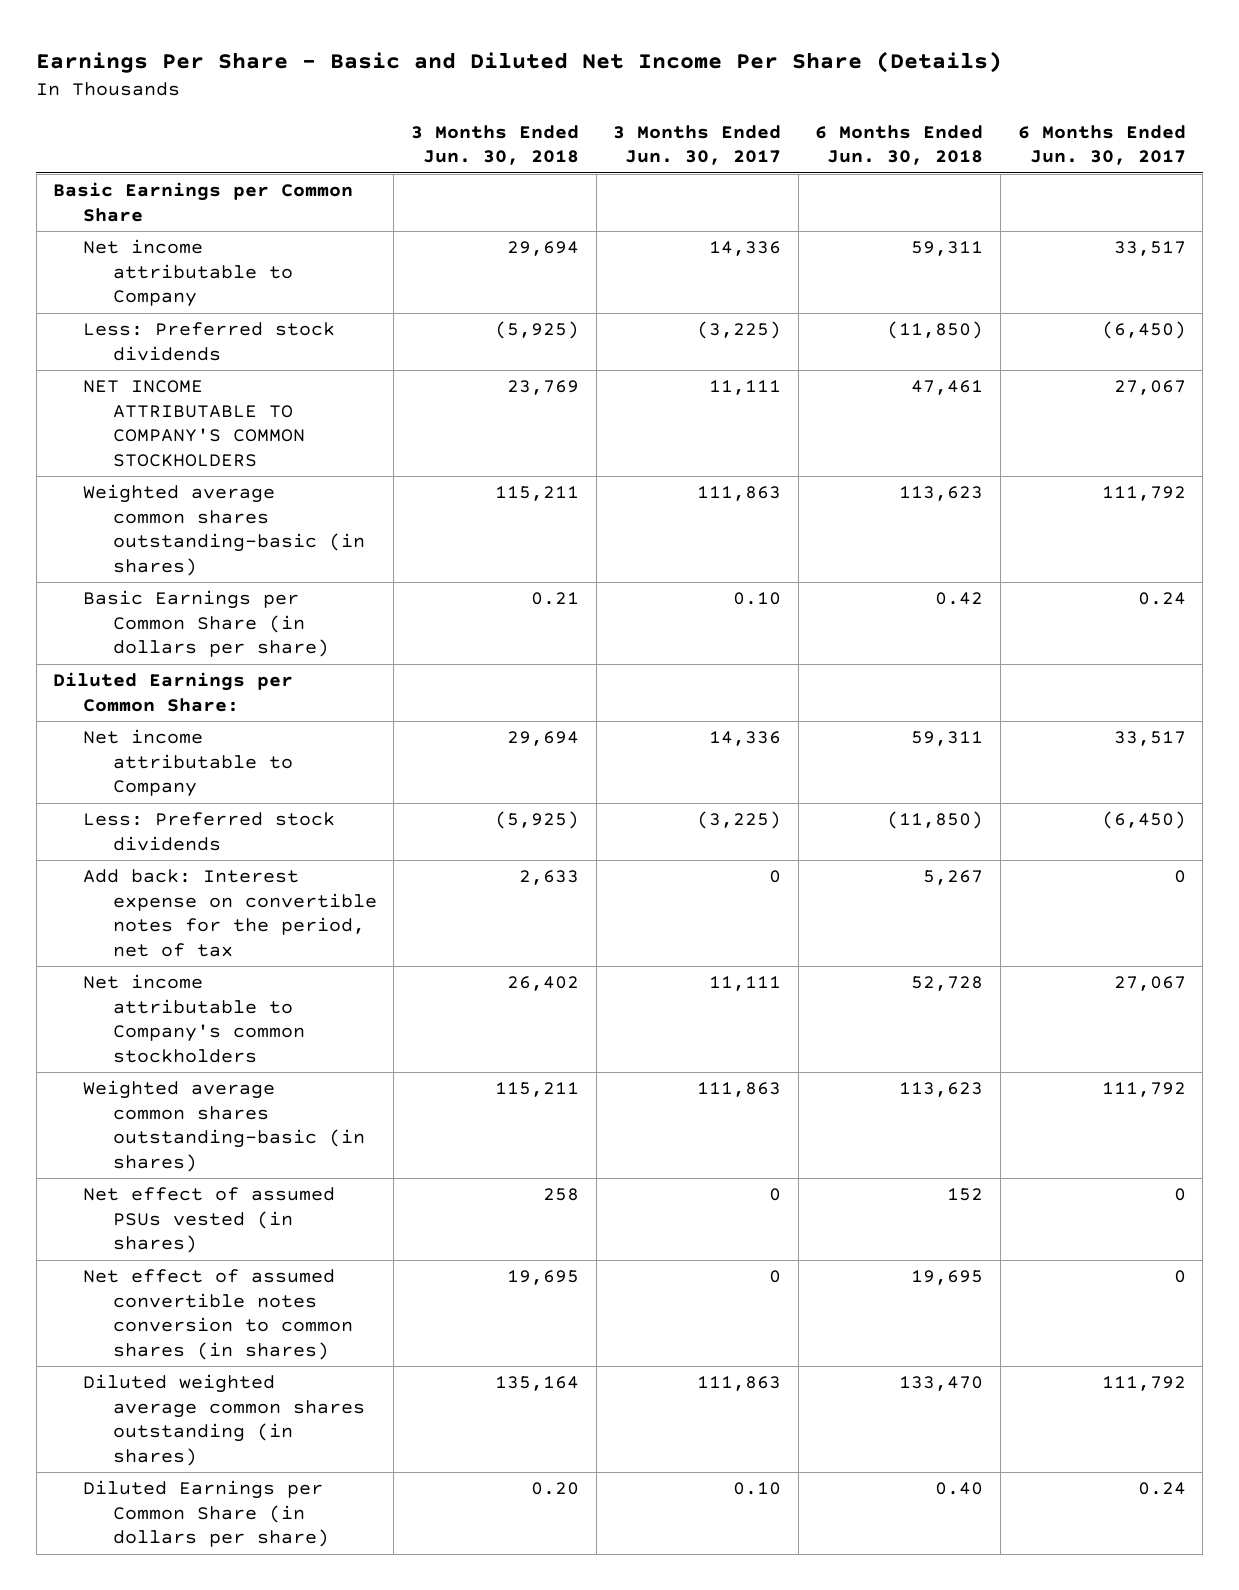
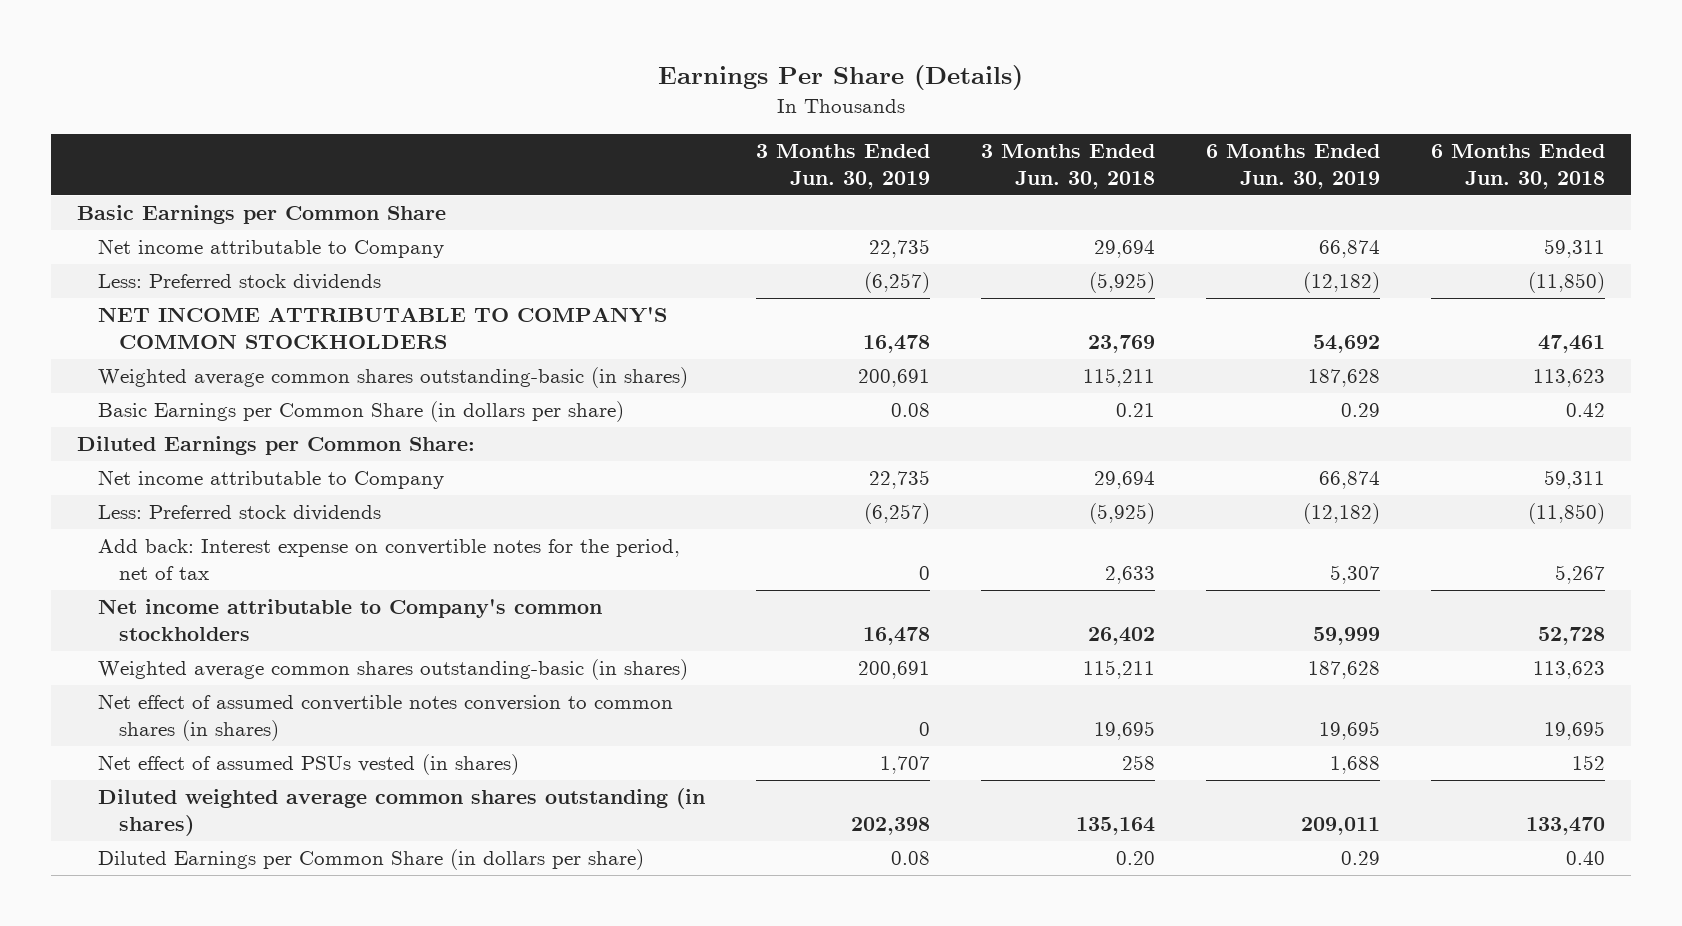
[36,50,1003,73] Earnings Per Share - Basic and Diluted Net Income Per Share (Details) -> [657,64,1023,90] Earnings Per Share (Details)
[613,124,782,166] 3 Months Ended Jun. 30, 2017 -> none
[1017,124,1186,166] 6 Months Ended Jun. 30, 2017 -> none
none -> [755,144,930,190] 3 Months Ended Jun. 30, 2019
none -> [1206,144,1381,190] 6 Months Ended Jun. 30, 2019
[83,1187,336,1254] Net effect of assumed PSUs vested (in shares) -> [97,754,519,776] Net effect of assumed PSUs vested (in shares)

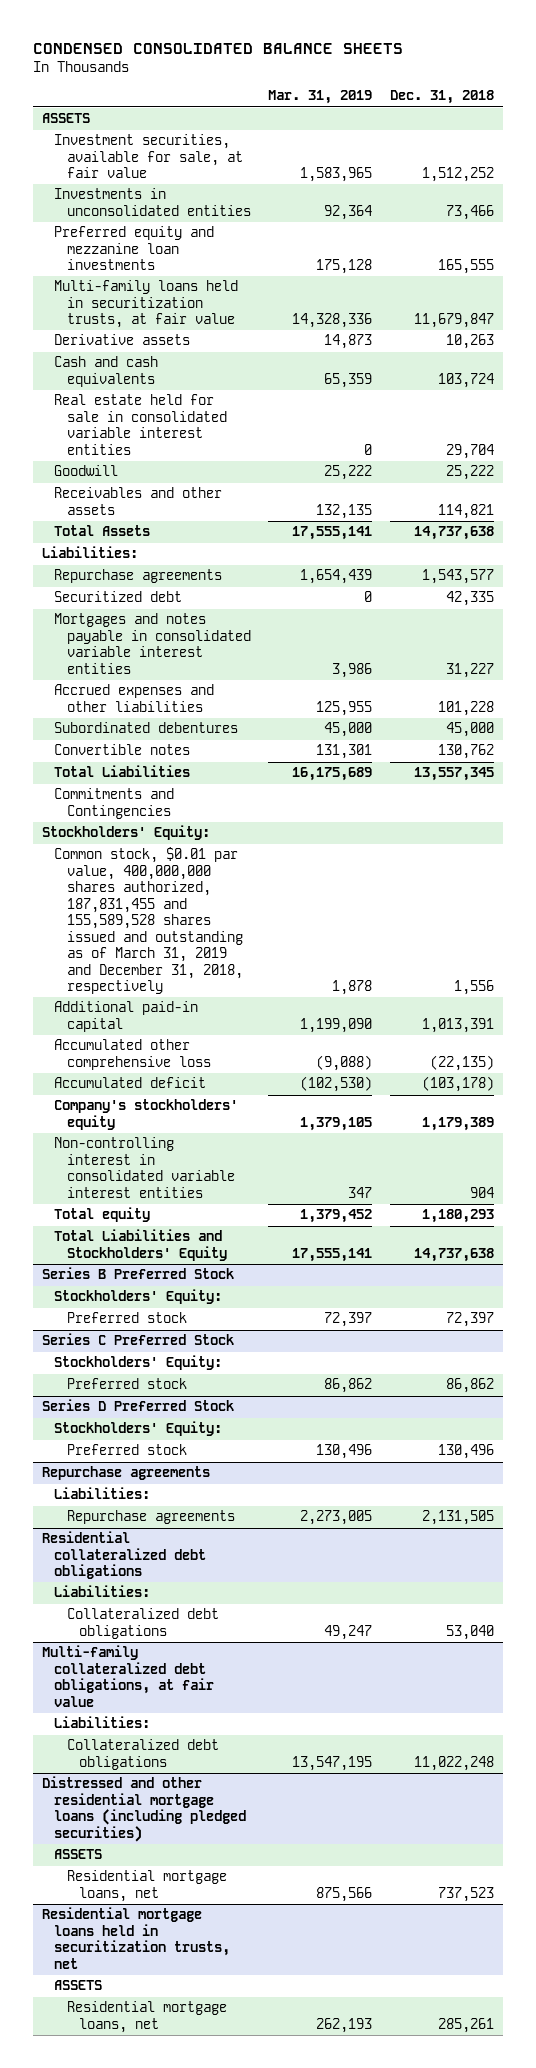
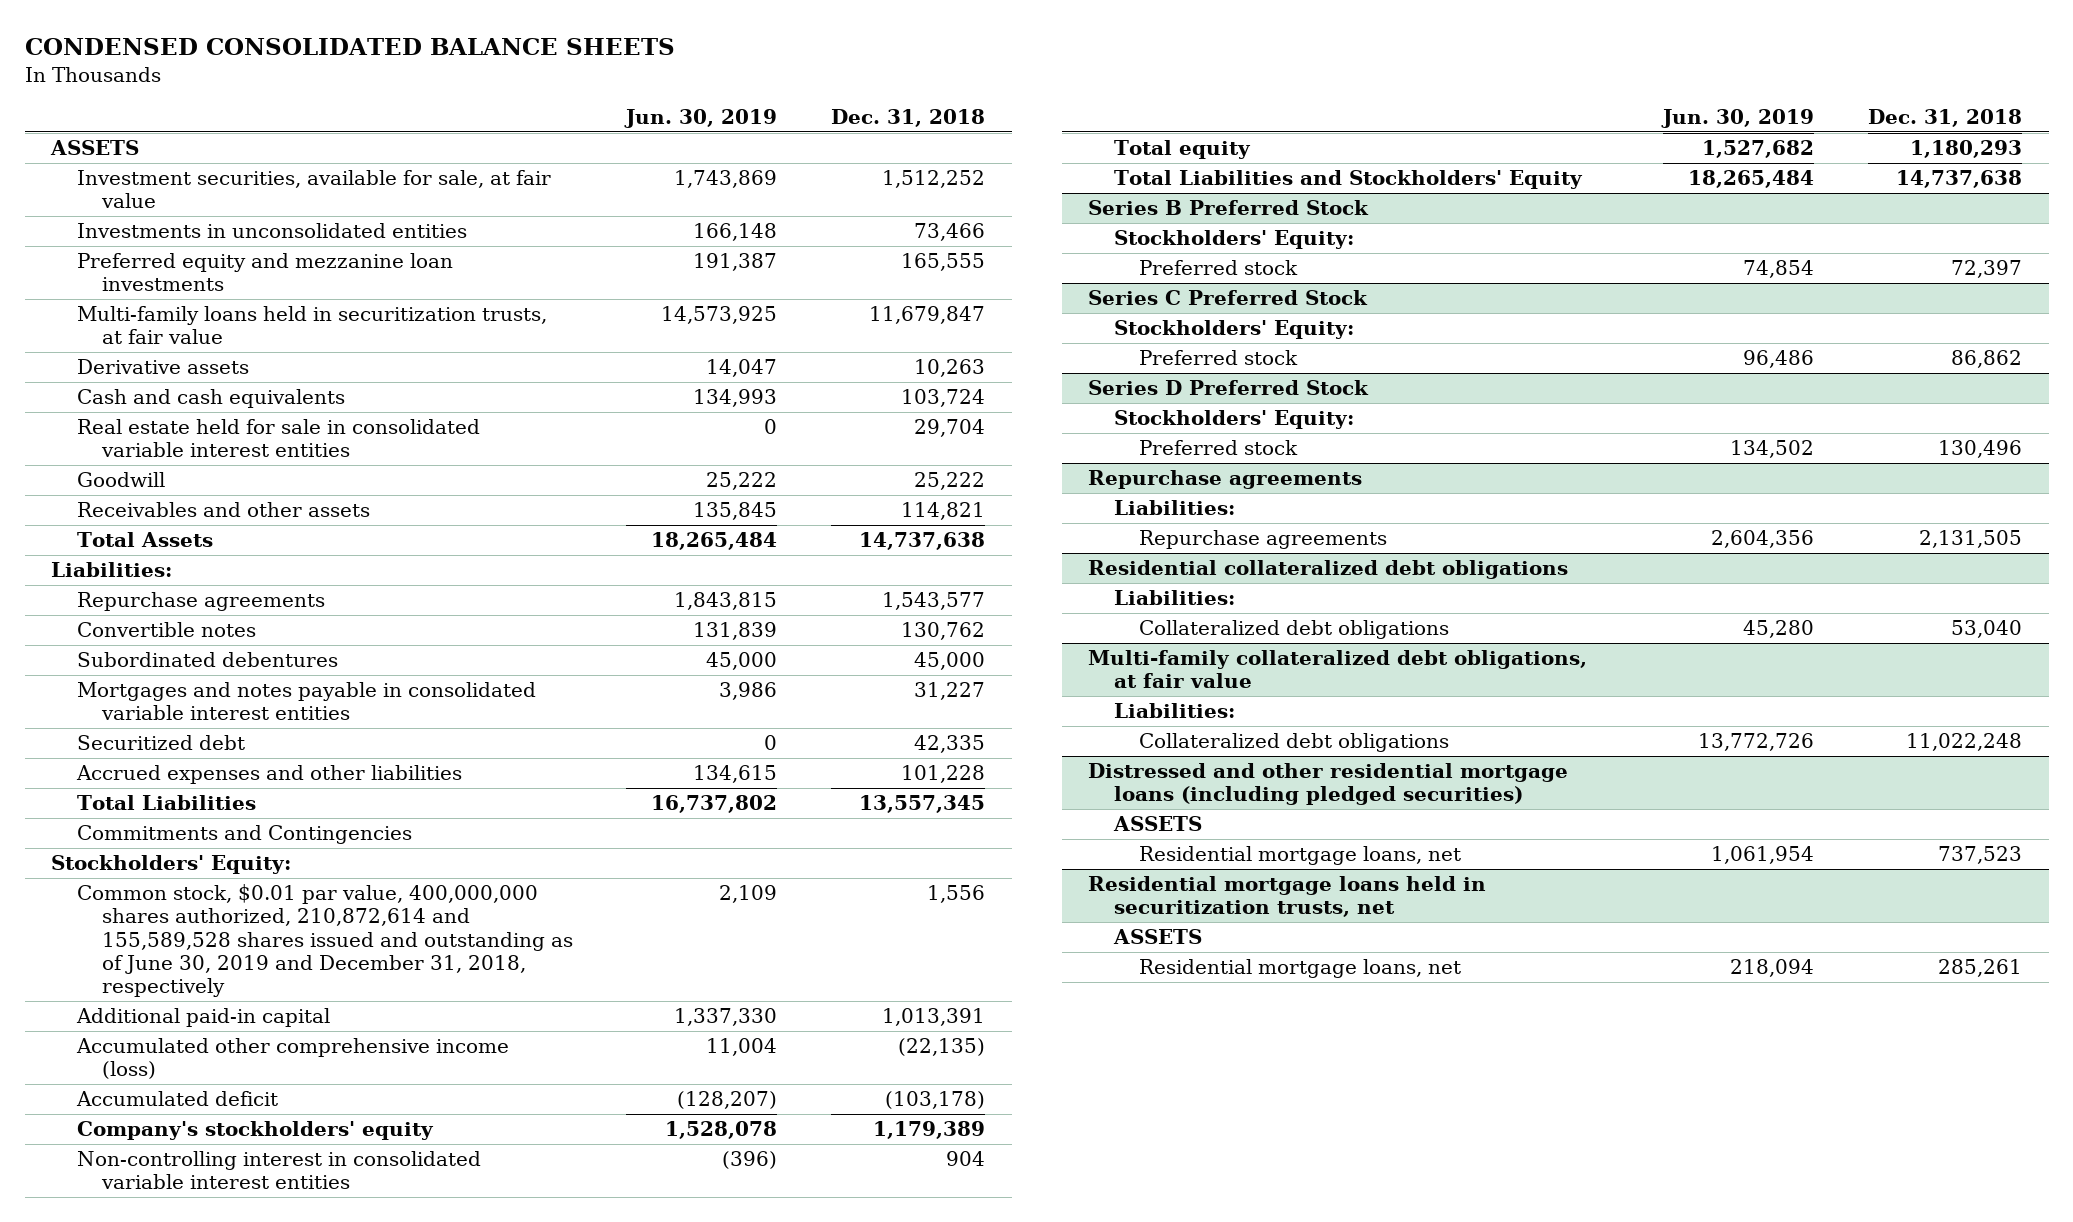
[268,90,373,105] Mar. 31, 2019 -> none
none -> [624,109,778,129] Jun. 30, 2019
[54,744,191,756] Convertible notes -> [76,622,256,638] Convertible notes
[54,722,239,734] Subordinated debentures -> [76,652,338,668] Subordinated debentures
[54,591,183,603] Securitized debt -> [76,735,245,751] Securitized debt
[54,847,243,994] Common stock, $0.01 par value, 400,000,000 shares authorized, 187,831,455 and 155,589,528 shares issued and outstanding as of March 31, 2019 and December 31, 2018, respectively -> [76,884,573,998] Common stock, $0.01 par value, 400,000,000 shares authorized, 210,872,614 and 155,589,528 shares issued and outstanding as of June 30, 2019 and December 31, 2018, respectively
[54,1039,211,1070] Accumulated other comprehensive loss -> [75,1038,509,1080] Accumulated other comprehensive income (loss)

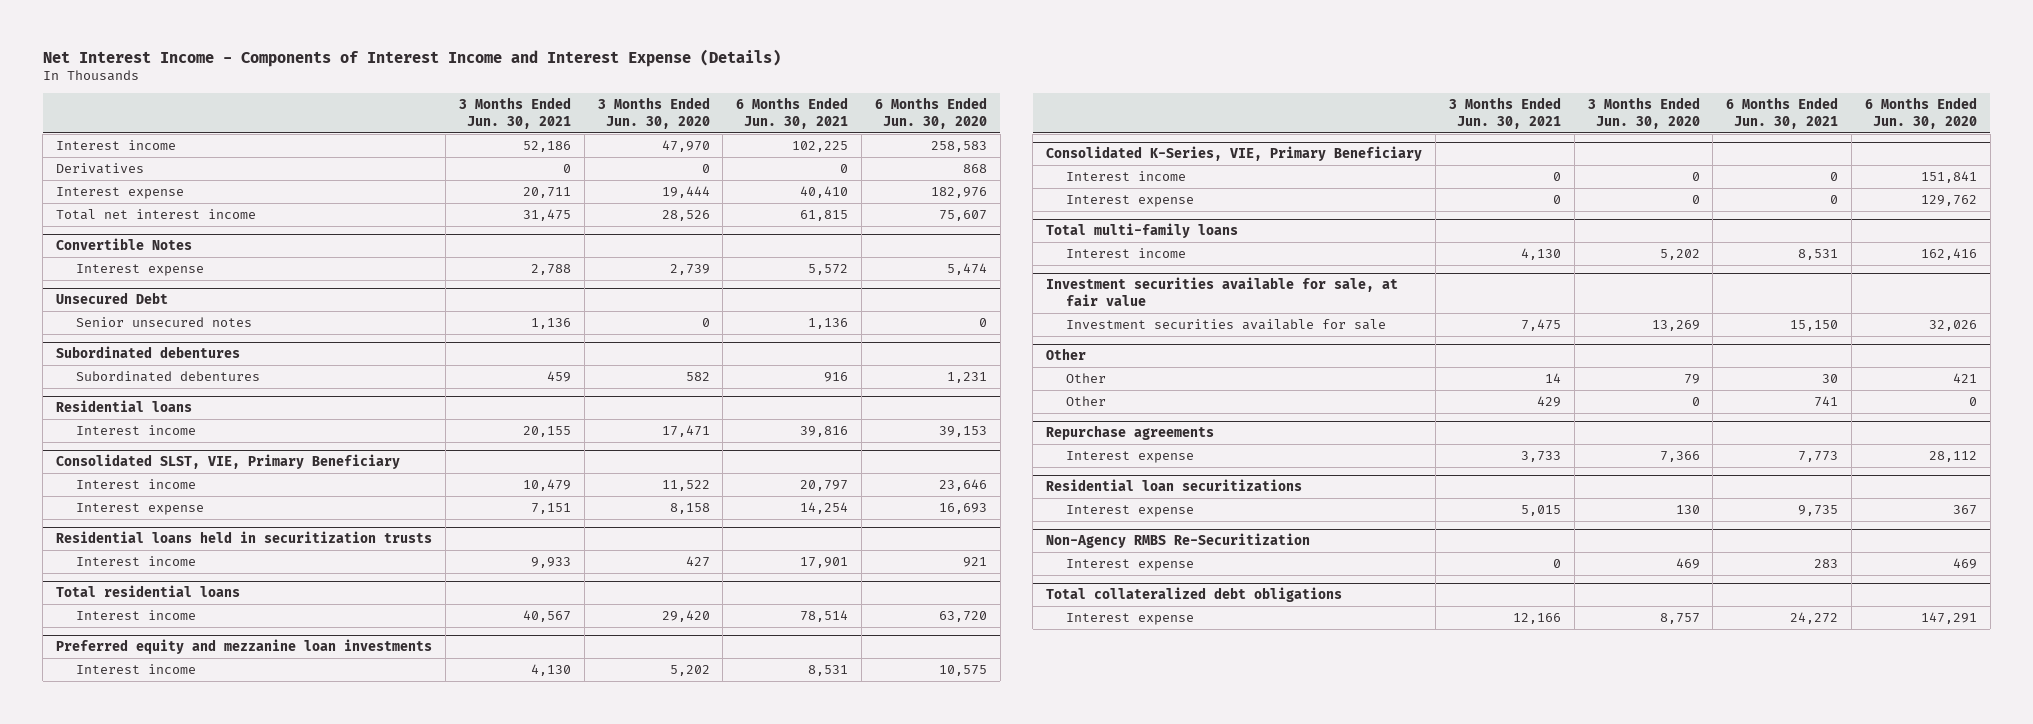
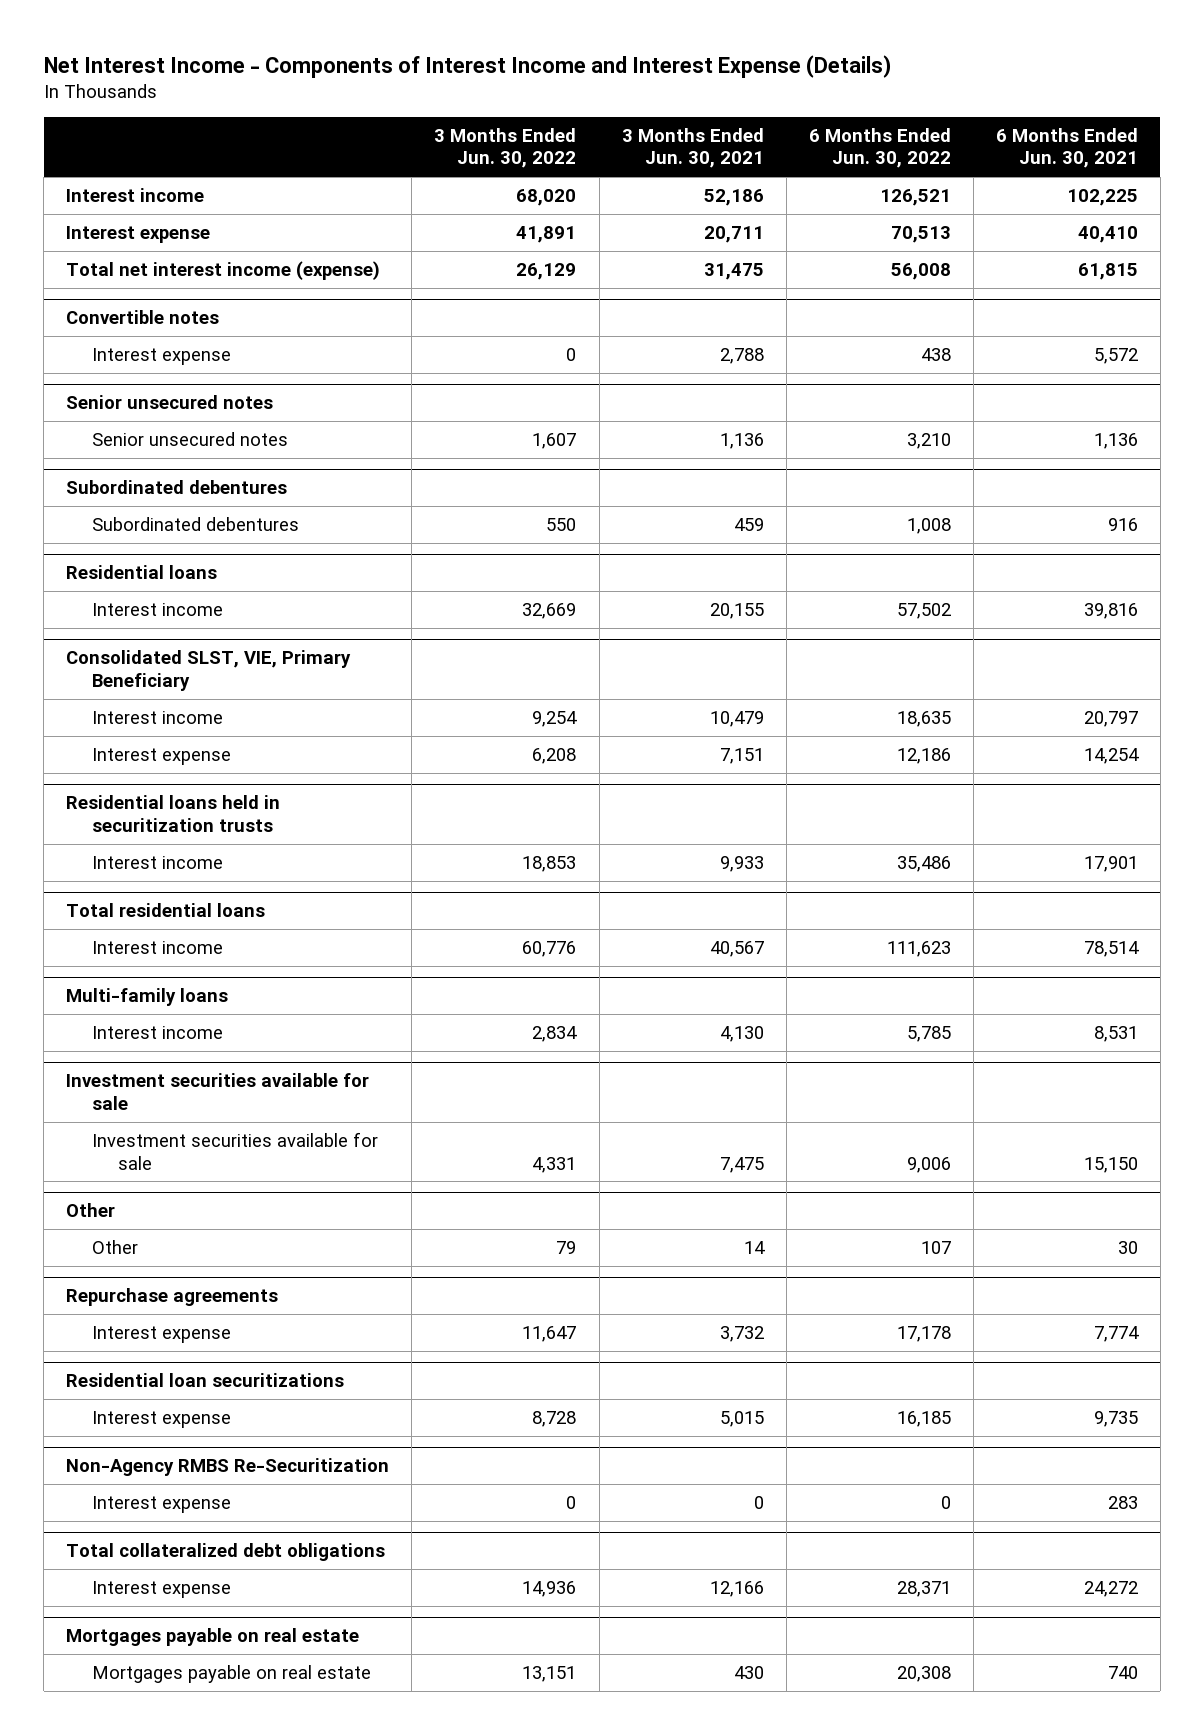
[597,97,710,129] 3 Months Ended Jun. 30, 2020 -> none
[874,97,987,129] 6 Months Ended Jun. 30, 2020 -> none
none -> [434,127,577,169] 3 Months Ended Jun. 30, 2022
none -> [808,127,951,169] 6 Months Ended Jun. 30, 2022
[56,162,145,174] Derivatives -> none
[56,208,257,220] Total net interest income -> [66,261,381,281] Total net interest income (expense)
[56,238,193,251] Convertible Notes -> [66,310,220,325] Convertible notes
[56,292,169,305] Unsecured Debt -> [66,395,274,410] Senior unsecured notes
[56,639,433,655] Preferred equity and mezzanine loan investments -> none
[75,663,196,674] Interest income -> none
[1046,146,1423,162] Consolidated K-Series, VIE, Primary Beneficiary -> none
[1065,170,1186,181] Interest income -> none
[1065,194,1194,207] Interest expense -> none
[1046,223,1239,239] Total multi-family loans -> [66,988,229,1007] Multi-family loans
[1046,277,1399,306] Investment securities available for sale, at fair value -> [66,1073,370,1110] Investment securities available for sale
[1065,395,1106,406] Other -> none
[1520,450,1561,462] 3,733 -> [719,1326,764,1343] 3,732
[1798,450,1839,462] 7,773 -> [1093,1326,1139,1343] 7,774
none -> [66,1628,360,1647] Mortgages payable on real estate
none -> [92,1665,372,1684] Mortgages payable on real estate

